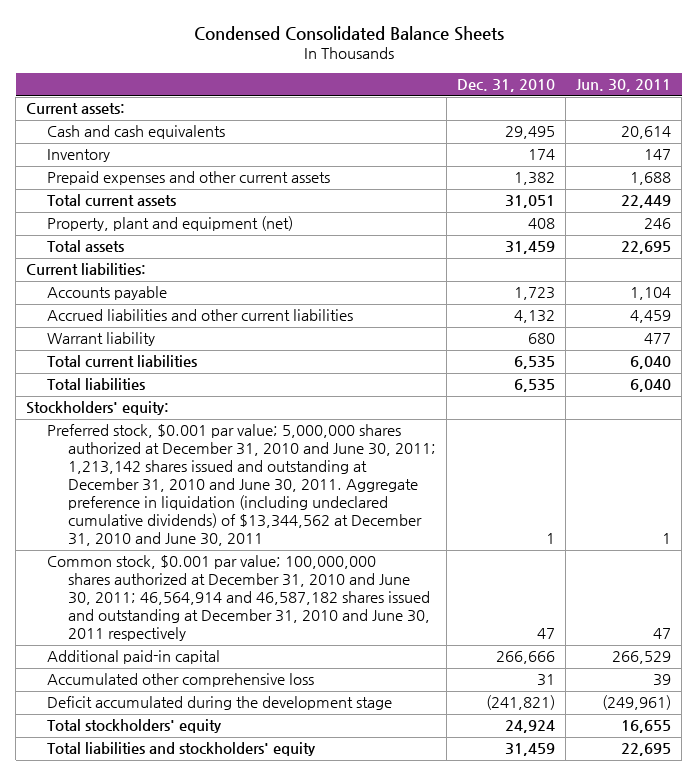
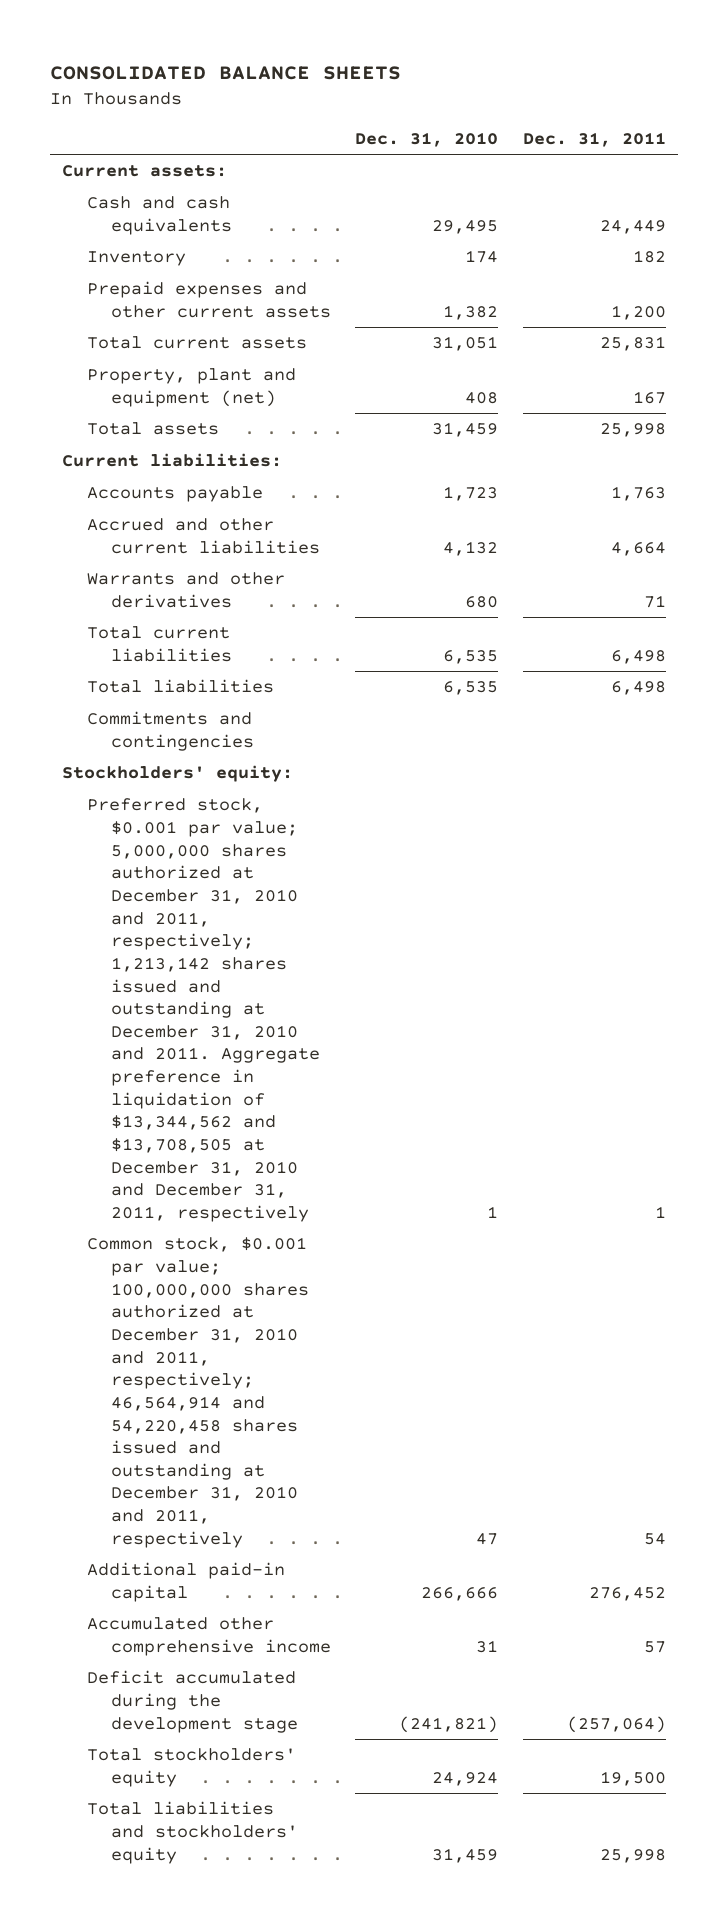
[193,25,504,41] Condensed Consolidated Balance Sheets -> [50,66,402,81] CONSOLIDATED BALANCE SHEETS
[576,79,672,93] Jun. 30, 2011 -> none
none -> [522,132,666,148] Dec. 31, 2011
[47,309,354,322] Accrued liabilities and other current liabilities -> [86,518,321,554] Accrued and other current liabilities
[47,332,156,347] Warrant liability -> [86,572,285,608] Warrants and other derivatives
none -> [86,711,255,751] Commitments and contingencies
[47,424,436,547] Preferred stock, $0.001 par value; 5,000,000 shares authorized at December 31, 2010 and June 30, 2011; 1,213,142 shares issued and outstanding at December 31, 2010 and June 30, 2011. Aggregate preference in liquidation (including undeclared cumulative dividends) of $13,344,562 at December 31, 2010 and June 30, 2011 -> [86,798,321,1223] Preferred stock, $0.001 par value; 5,000,000 shares authorized at December 31, 2010 and 2011, respectively; 1,213,142 shares issued and outstanding at December 31, 2010 and 2011. Aggregate preference in liquidation of $13,344,562 and $13,708,505 at December 31, 2010 and December 31, 2011, respectively
[47,555,430,642] Common stock, $0.001 par value; 100,000,000 shares authorized at December 31, 2010 and June 30, 2011; 46,564,914 and 46,587,182 shares issued and outstanding at December 31, 2010 and June 30, 2011 respectively -> [86,1237,310,1548] Common stock, $0.001 par value; 100,000,000 shares authorized at December 31, 2010 and 2011, respectively; 46,564,914 and 54,220,458 shares issued and outstanding at December 31, 2010 and 2011, respectively
[47,673,315,688] Accumulated other comprehensive loss -> [86,1617,332,1656] Accumulated other comprehensive income

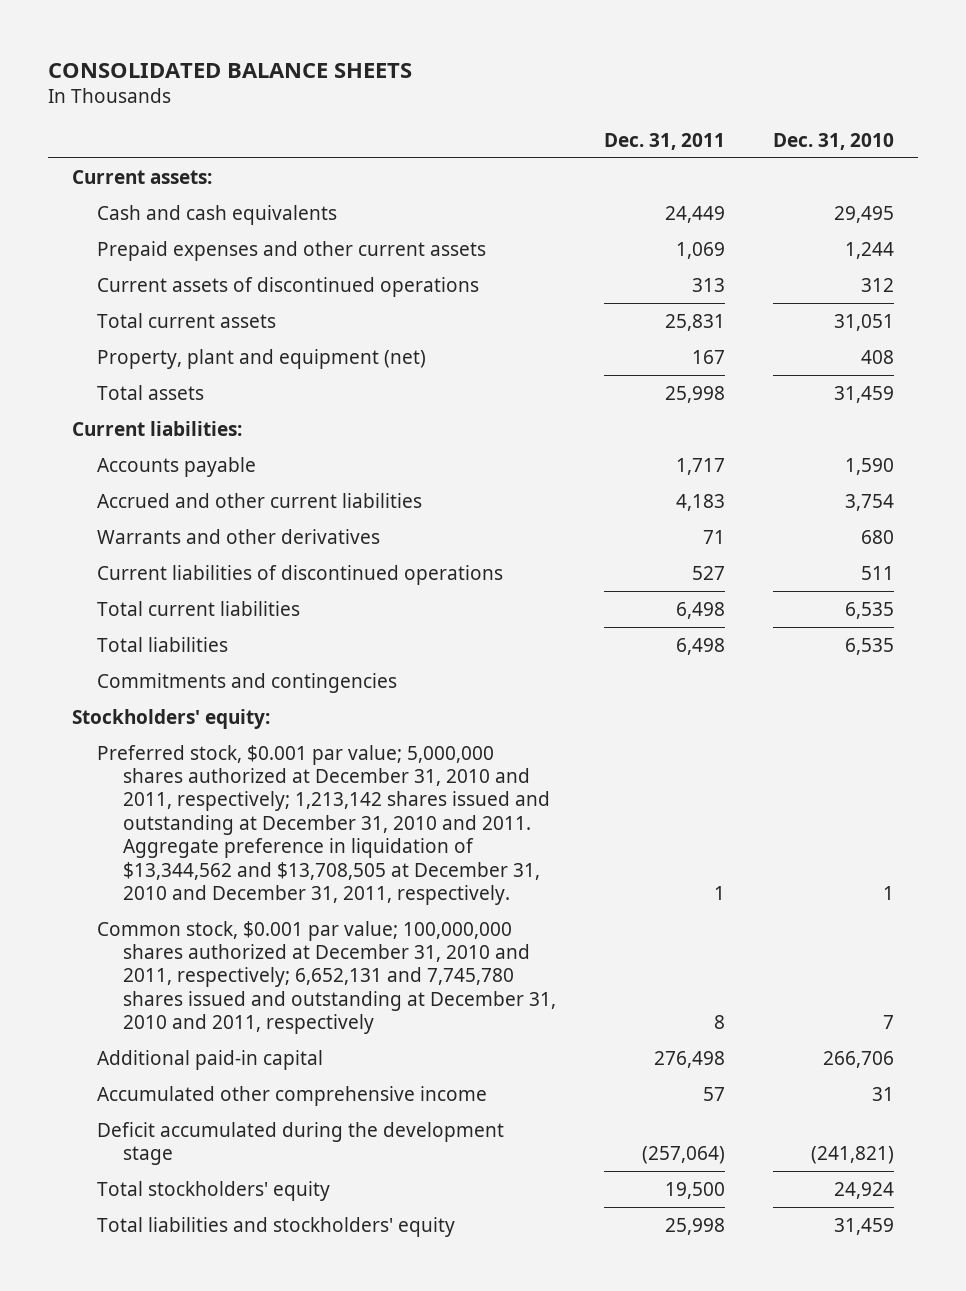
[86,251,186,267] Inventory -> none
[443,304,499,320] 1,382 -> [844,241,894,259] 1,244
[610,304,666,320] 1,200 -> [675,241,725,259] 1,069
none -> [97,276,480,297] Current assets of discontinued operations
[443,486,499,502] 1,723 -> [844,457,894,475] 1,590
[610,486,666,502] 1,763 -> [675,457,725,475] 1,717
[443,540,499,556] 4,132 -> [844,493,894,511] 3,754
[610,541,666,556] 4,664 -> [675,493,725,511] 4,183
none -> [97,564,504,585] Current liabilities of discontinued operations
[86,798,321,1223] Preferred stock, $0.001 par value; 5,000,000 shares authorized at December 31, 2010 and 2011, respectively; 1,213,142 shares issued and outstanding at December 31, 2010 and 2011. Aggregate preference in liquidation of $13,344,562 and $13,708,505 at December 31, 2010 and December 31, 2011, respectively -> [97,744,550,905] Preferred stock, $0.001 par value; 5,000,000 shares authorized at December 31, 2010 and 2011, respectively; 1,213,142 shares issued and outstanding at December 31, 2010 and 2011. Aggregate preference in liquidation of $13,344,562 and $13,708,505 at December 31, 2010 and December 31, 2011, respectively.
[86,1237,310,1548] Common stock, $0.001 par value; 100,000,000 shares authorized at December 31, 2010 and 2011, respectively; 46,564,914 and 54,220,458 shares issued and outstanding at December 31, 2010 and 2011, respectively -> [97,920,556,1035] Common stock, $0.001 par value; 100,000,000 shares authorized at December 31, 2010 and 2011, respectively; 6,652,131 and 7,745,780 shares issued and outstanding at December 31, 2010 and 2011, respectively
[476,1532,499,1545] 47 -> [882,1015,894,1030] 7
[643,1532,666,1545] 54 -> [713,1015,725,1030] 8
[421,1586,499,1601] 266,666 -> [822,1050,894,1068] 266,706
[588,1586,666,1601] 276,452 -> [653,1050,725,1068] 276,498

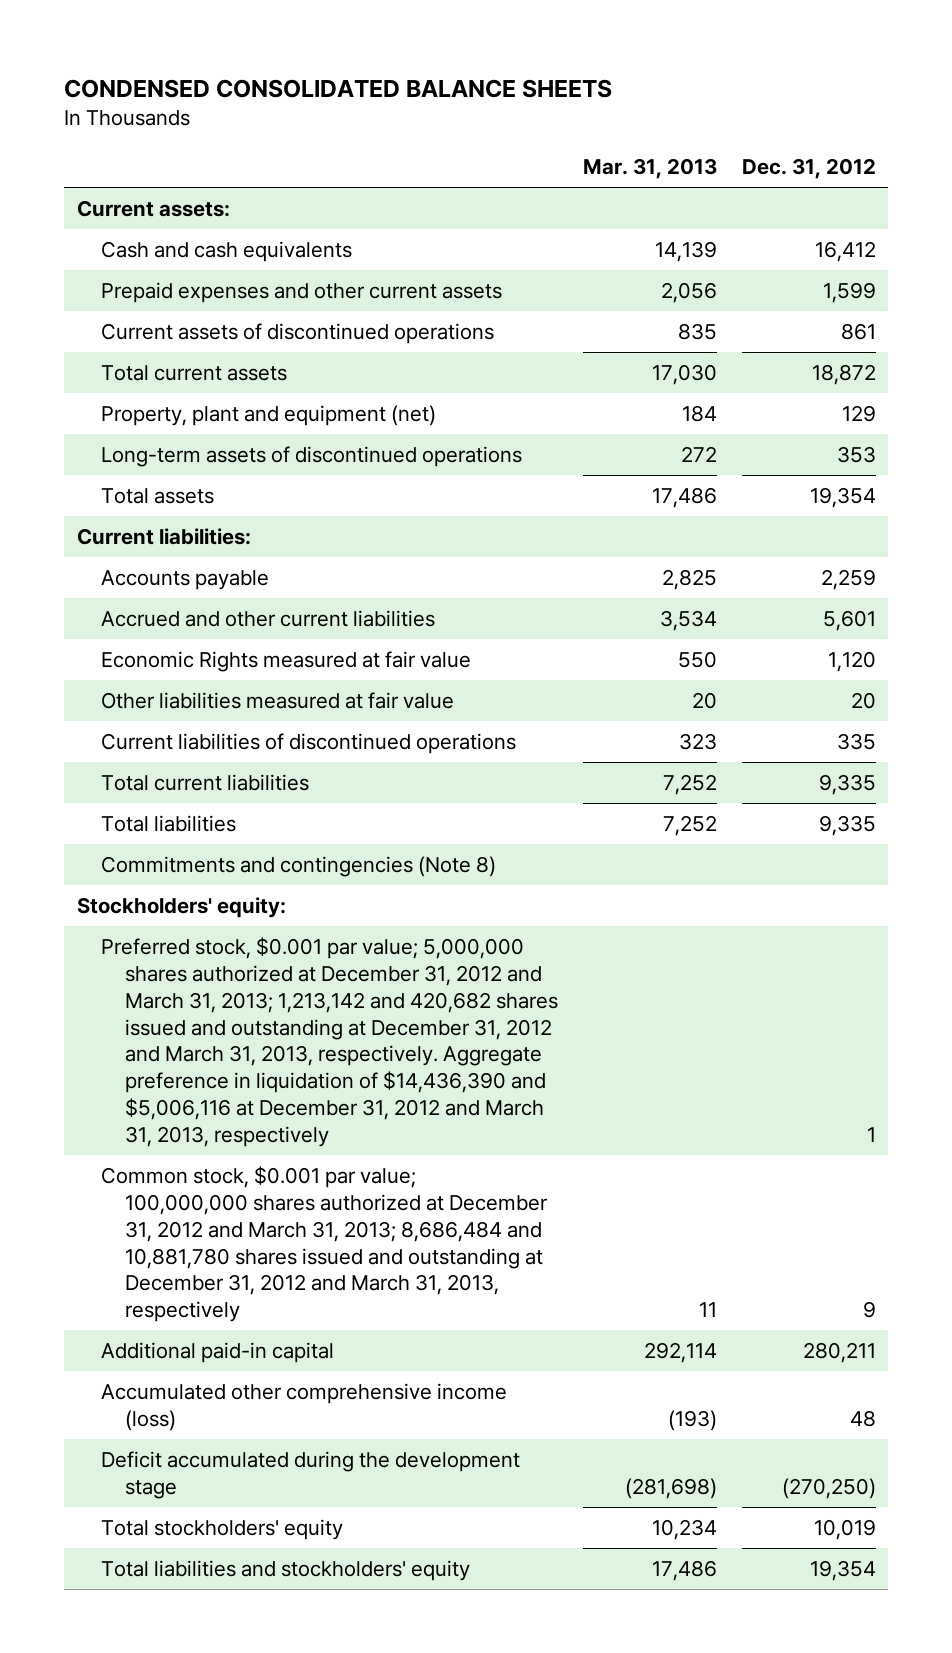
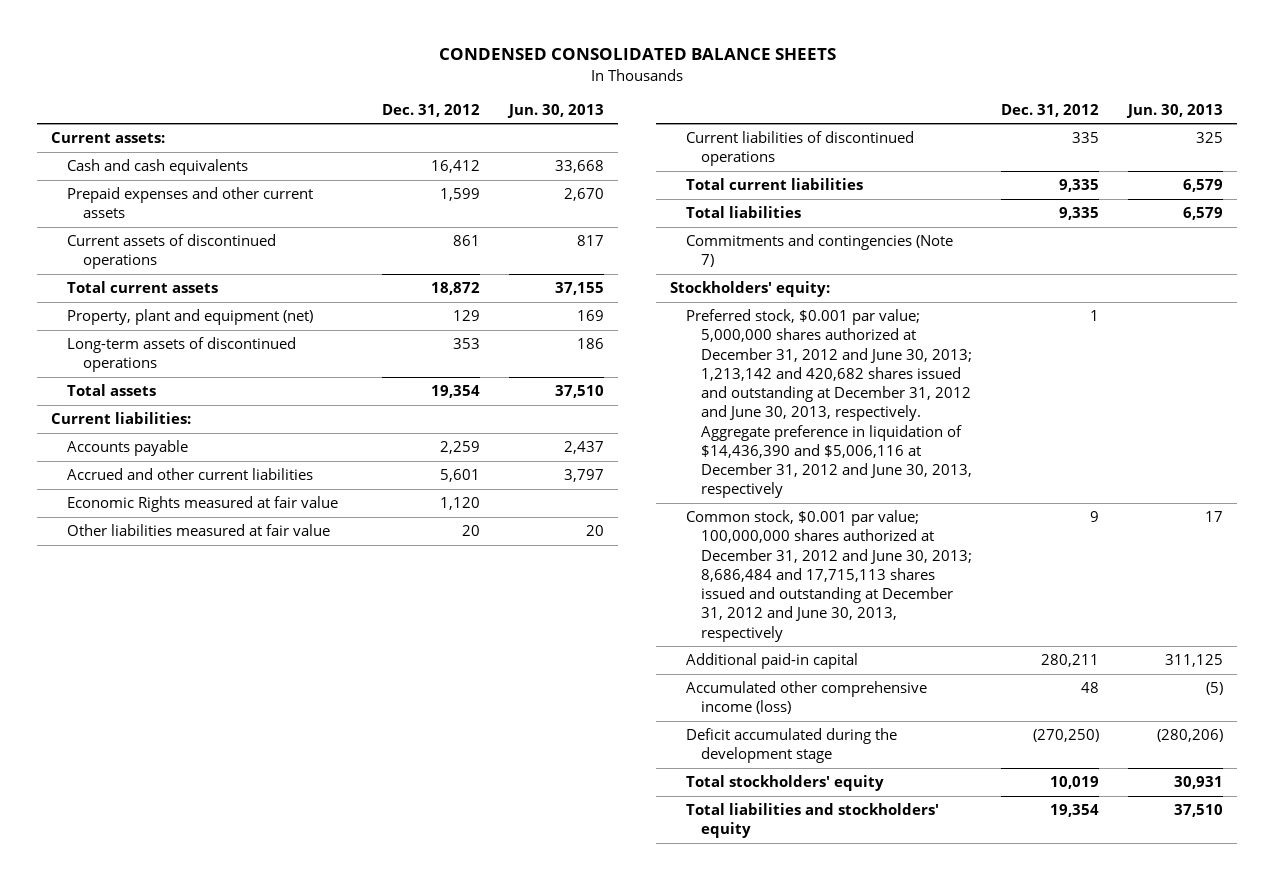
[582,158,717,180] Mar. 31, 2013 -> none
none -> [507,103,605,118] Jun. 30, 2013
[100,856,496,878] Commitments and contingencies (Note 8) -> [685,234,953,268] Commitments and contingencies (Note 7)
[100,937,558,1147] Preferred stock, $0.001 par value; 5,000,000 shares authorized at December 31, 2012 and March 31, 2013; 1,213,142 and 420,682 shares issued and outstanding at December 31, 2012 and March 31, 2013, respectively. Aggregate preference in liquidation of $14,436,390 and $5,006,116 at December 31, 2012 and March 31, 2013, respectively -> [685,309,973,499] Preferred stock, $0.001 par value; 5,000,000 shares authorized at December 31, 2012 and June 30, 2013; 1,213,142 and 420,682 shares issued and outstanding at December 31, 2012 and June 30, 2013, respectively. Aggregate preference in liquidation of $14,436,390 and $5,006,116 at December 31, 2012 and June 30, 2013, respectively
[100,1166,548,1323] Common stock, $0.001 par value; 100,000,000 shares authorized at December 31, 2012 and March 31, 2013; 8,686,484 and 10,881,780 shares issued and outstanding at December 31, 2012 and March 31, 2013, respectively -> [685,510,973,642] Common stock, $0.001 par value; 100,000,000 shares authorized at December 31, 2012 and June 30, 2013; 8,686,484 and 17,715,113 shares issued and outstanding at December 31, 2012 and June 30, 2013, respectively

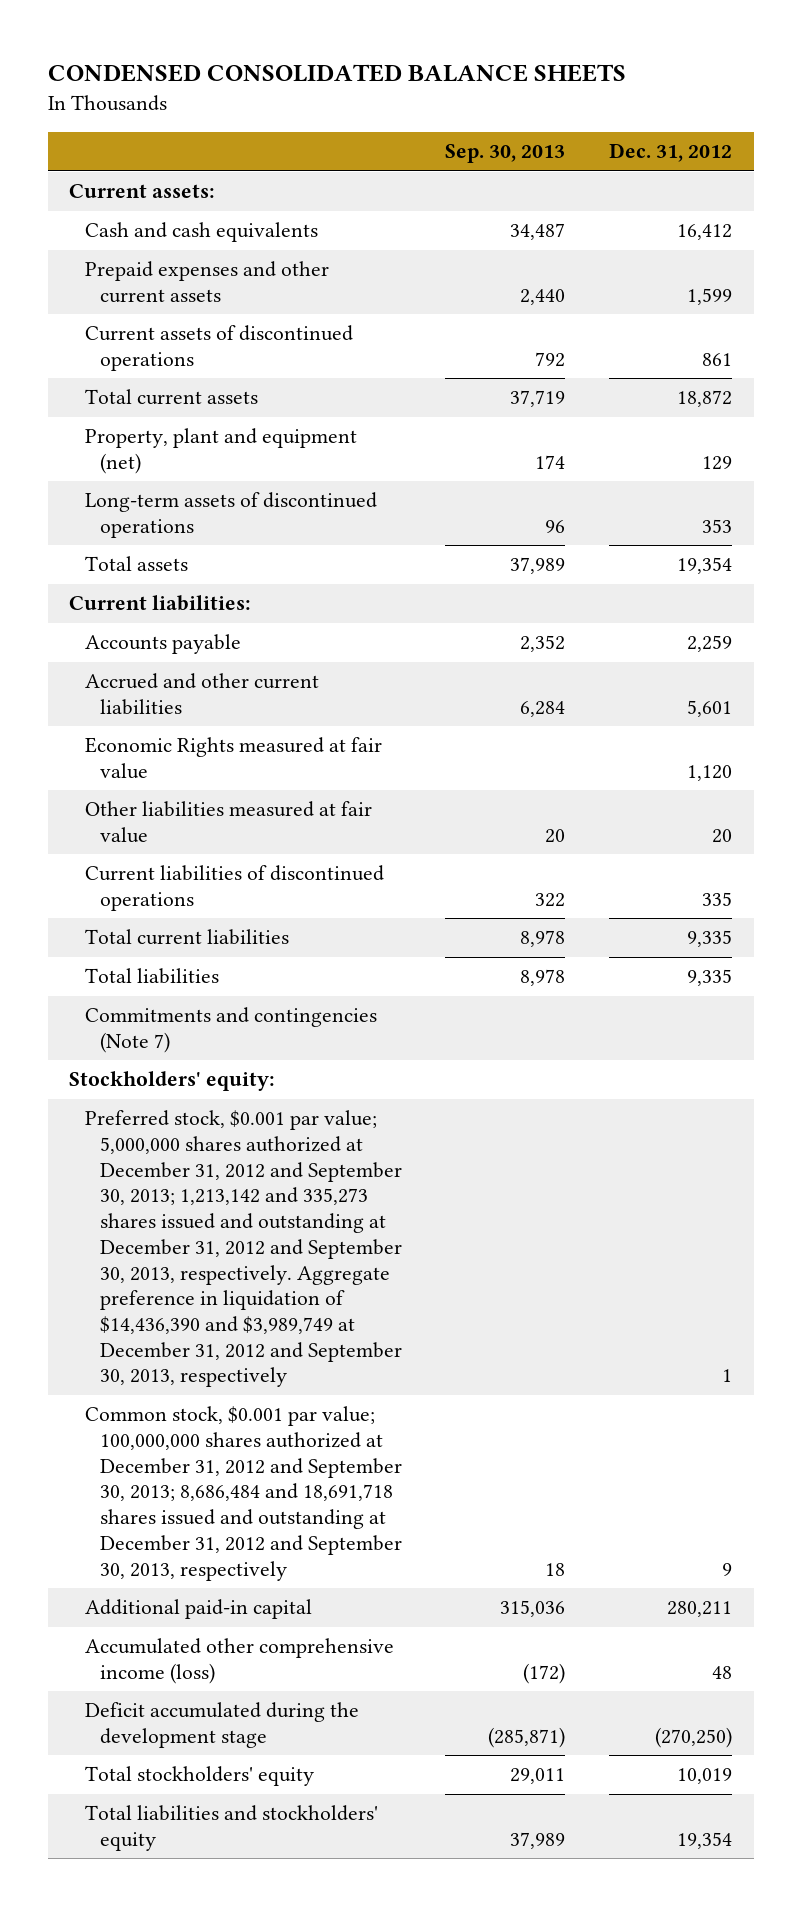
[507,103,605,118] Jun. 30, 2013 -> none
none -> [445,144,566,164] Sep. 30, 2013
[685,309,973,499] Preferred stock, $0.001 par value; 5,000,000 shares authorized at December 31, 2012 and June 30, 2013; 1,213,142 and 420,682 shares issued and outstanding at December 31, 2012 and June 30, 2013, respectively. Aggregate preference in liquidation of $14,436,390 and $5,006,116 at December 31, 2012 and June 30, 2013, respectively -> [84,1110,402,1388] Preferred stock, $0.001 par value; 5,000,000 shares authorized at December 31, 2012 and September 30, 2013; 1,213,142 and 335,273 shares issued and outstanding at December 31, 2012 and September 30, 2013, respectively. Aggregate preference in liquidation of $14,436,390 and $3,989,749 at December 31, 2012 and September 30, 2013, respectively
[685,510,973,642] Common stock, $0.001 par value; 100,000,000 shares authorized at December 31, 2012 and June 30, 2013; 8,686,484 and 17,715,113 shares issued and outstanding at December 31, 2012 and June 30, 2013, respectively -> [84,1406,402,1581] Common stock, $0.001 par value; 100,000,000 shares authorized at December 31, 2012 and September 30, 2013; 8,686,484 and 18,691,718 shares issued and outstanding at December 31, 2012 and September 30, 2013, respectively

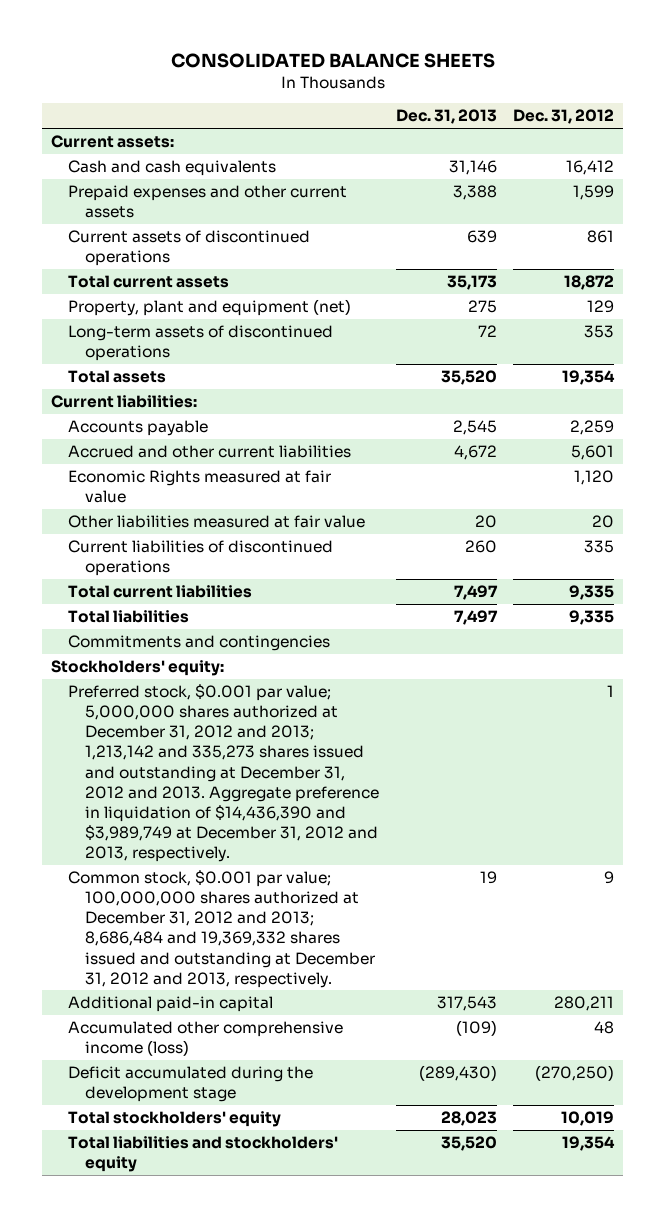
[47,64,626,83] CONDENSED CONSOLIDATED BALANCE SHEETS -> [170,52,495,68] CONSOLIDATED BALANCE SHEETS
[445,144,566,164] Sep. 30, 2013 -> none
none -> [395,109,497,125] Dec. 31, 2013
[84,1007,377,1054] Commitments and contingencies (Note 7) -> [67,635,330,652] Commitments and contingencies
[84,1110,402,1388] Preferred stock, $0.001 par value; 5,000,000 shares authorized at December 31, 2012 and September 30, 2013; 1,213,142 and 335,273 shares issued and outstanding at December 31, 2012 and September 30, 2013, respectively. Aggregate preference in liquidation of $14,436,390 and $3,989,749 at December 31, 2012 and September 30, 2013, respectively -> [67,684,379,863] Preferred stock, $0.001 par value; 5,000,000 shares authorized at December 31, 2012 and 2013; 1,213,142 and 335,273 shares issued and outstanding at December 31, 2012 and 2013. Aggregate preference in liquidation of $14,436,390 and $3,989,749 at December 31, 2012 and 2013, respectively.
[84,1406,402,1581] Common stock, $0.001 par value; 100,000,000 shares authorized at December 31, 2012 and September 30, 2013; 8,686,484 and 18,691,718 shares issued and outstanding at December 31, 2012 and September 30, 2013, respectively -> [67,870,375,988] Common stock, $0.001 par value; 100,000,000 shares authorized at December 31, 2012 and 2013; 8,686,484 and 19,369,332 shares issued and outstanding at December 31, 2012 and 2013, respectively.

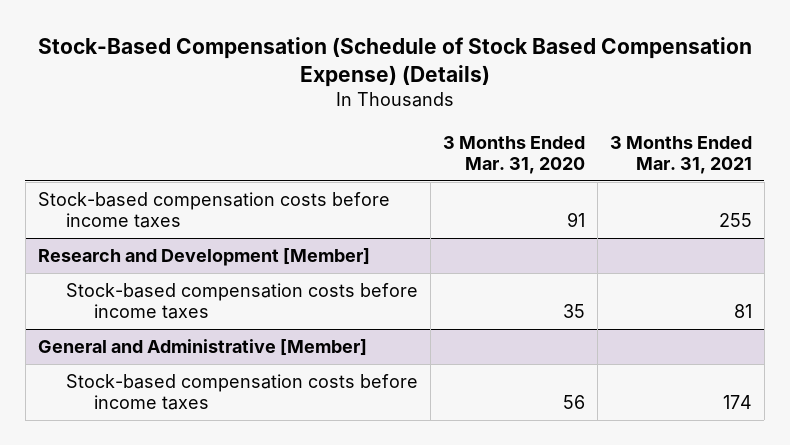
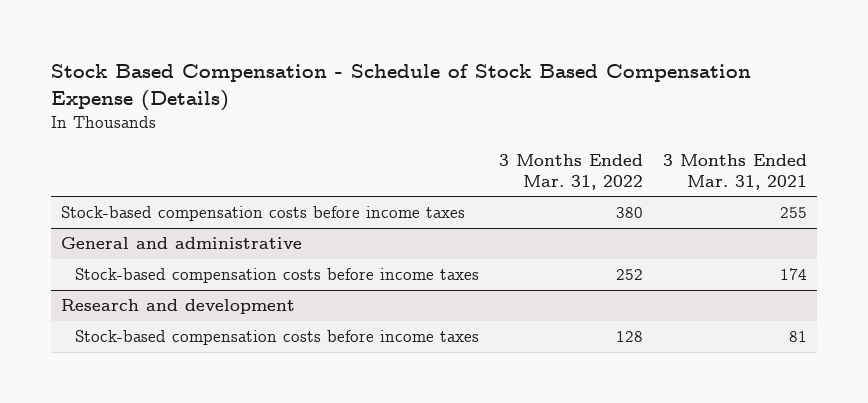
[37,36,752,87] Stock-Based Compensation (Schedule of Stock Based Compensation Expense) (Details) -> [51,63,752,111] Stock Based Compensation - Schedule of Stock Based Compensation Expense (Details)
[442,135,585,174] 3 Months Ended Mar. 31, 2020 -> none
none -> [499,154,644,190] 3 Months Ended Mar. 31, 2022
[37,248,370,267] Research and Development [Member] -> none
[66,283,419,320] Stock-based compensation costs before income taxes -> none
[37,339,367,357] General and Administrative [Member] -> [60,237,302,250] General and administrative
none -> [60,299,295,315] Research and development
none -> [75,330,480,346] Stock-based compensation costs before income taxes

